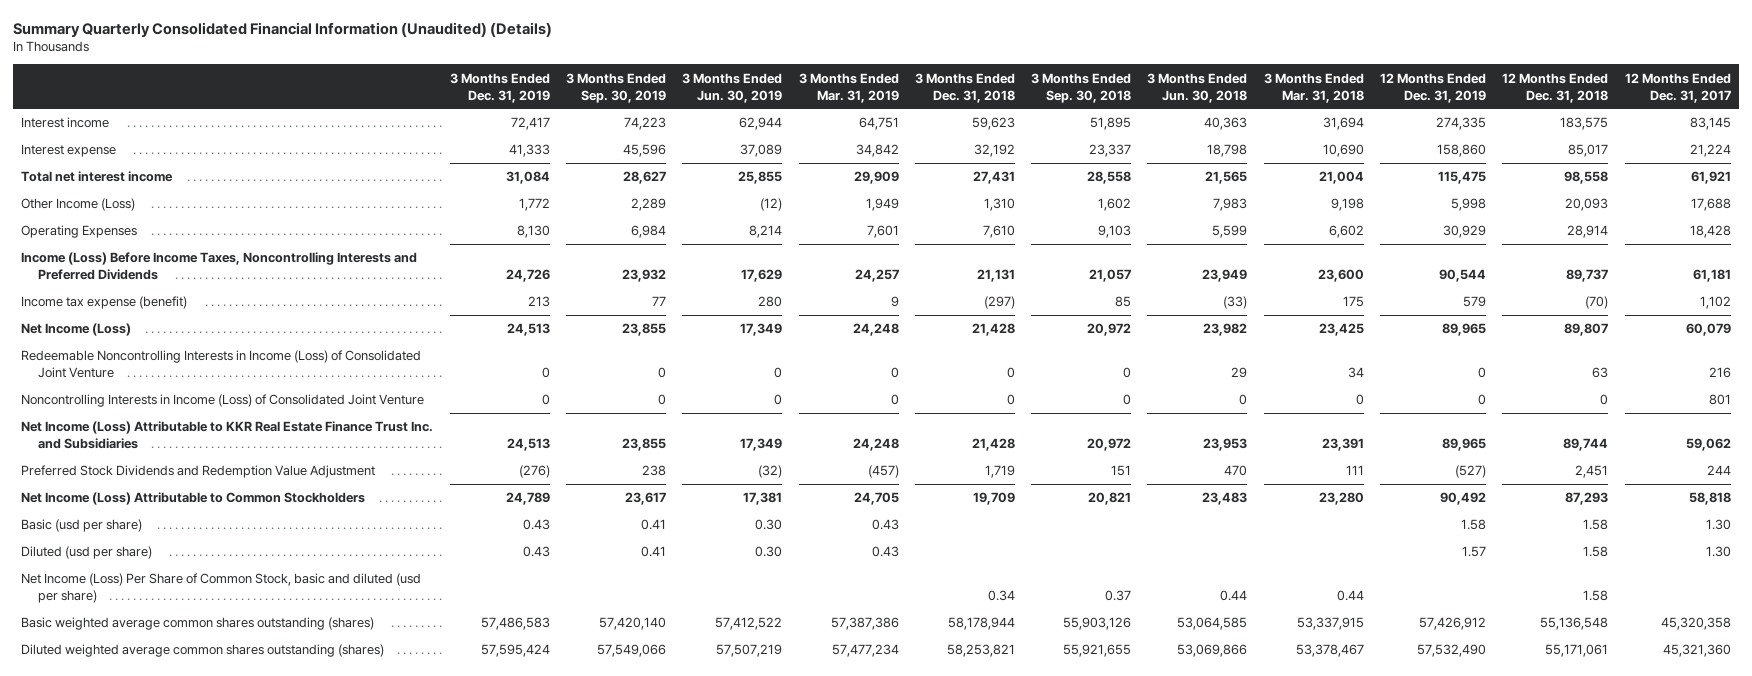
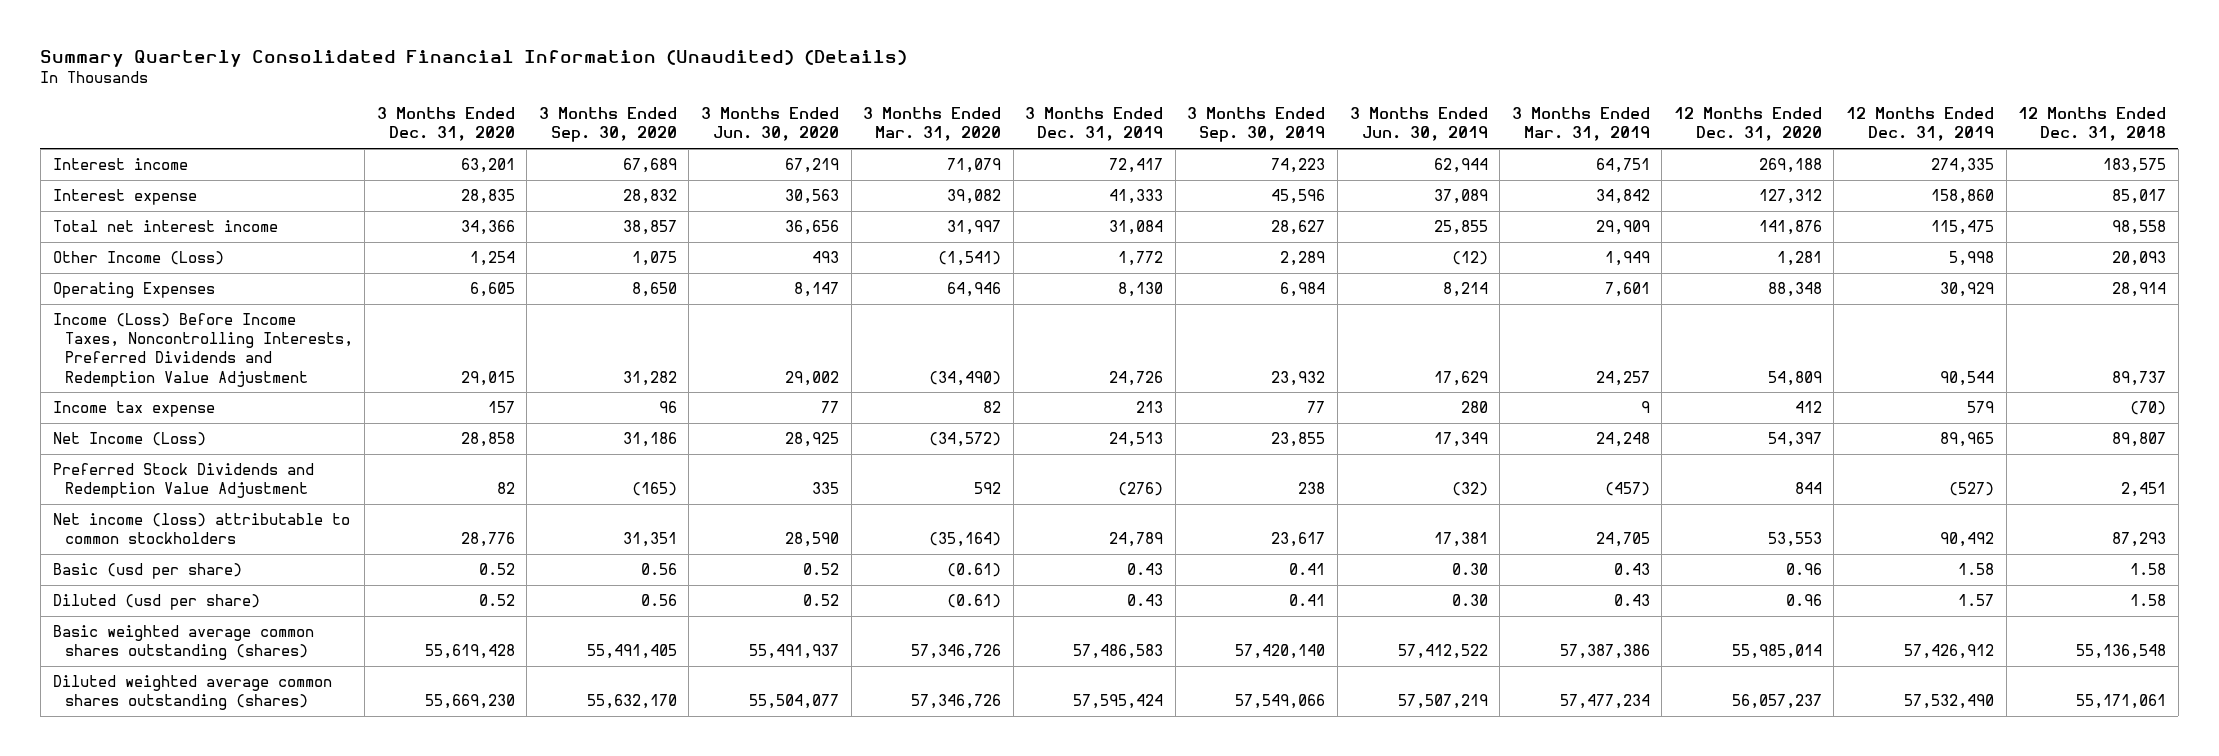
[914,72,1015,103] 3 Months Ended Dec. 31, 2018 -> none
[1031,72,1132,103] 3 Months Ended Sep. 30, 2018 -> none
[1147,72,1248,103] 3 Months Ended Jun. 30, 2018 -> none
[1263,72,1364,103] 3 Months Ended Mar. 31, 2018 -> none
[1624,72,1731,103] 12 Months Ended Dec. 31, 2017 -> none
none -> [376,107,515,142] 3 Months Ended Dec. 31, 2020
none -> [538,107,677,143] 3 Months Ended Sep. 30, 2020
none -> [701,107,840,142] 3 Months Ended Jun. 30, 2020
none -> [863,107,1002,142] 3 Months Ended Mar. 31, 2020
none -> [1673,107,1822,142] 12 Months Ended Dec. 31, 2020
[21,252,418,281] Income (Loss) Before Income Taxes, Noncontrolling Interests and Preferred Dividends -> [52,312,353,387] Income (Loss) Before Income Taxes, Noncontrolling Interests, Preferred Dividends and Redemption Value Adjustment
[21,296,188,310] Income tax expense (benefit) -> [52,400,215,417] Income tax expense
[21,350,422,379] Redeemable Noncontrolling Interests in Income (Loss) of Consolidated Joint Venture -> none
[21,394,425,408] Noncontrolling Interests in Income (Loss) of Consolidated Joint Venture -> none
[21,421,434,450] Net Income (Loss) Attributable to KKR Real Estate Finance Trust Inc. and Subsidiaries -> none
[21,492,366,506] Net Income (Loss) Attributable to Common Stockholders -> [52,512,350,545] Net income (loss) attributable to common stockholders
[21,573,422,604] Net Income (Loss) Per Share of Common Stock, basic and diluted (usd per share) -> none

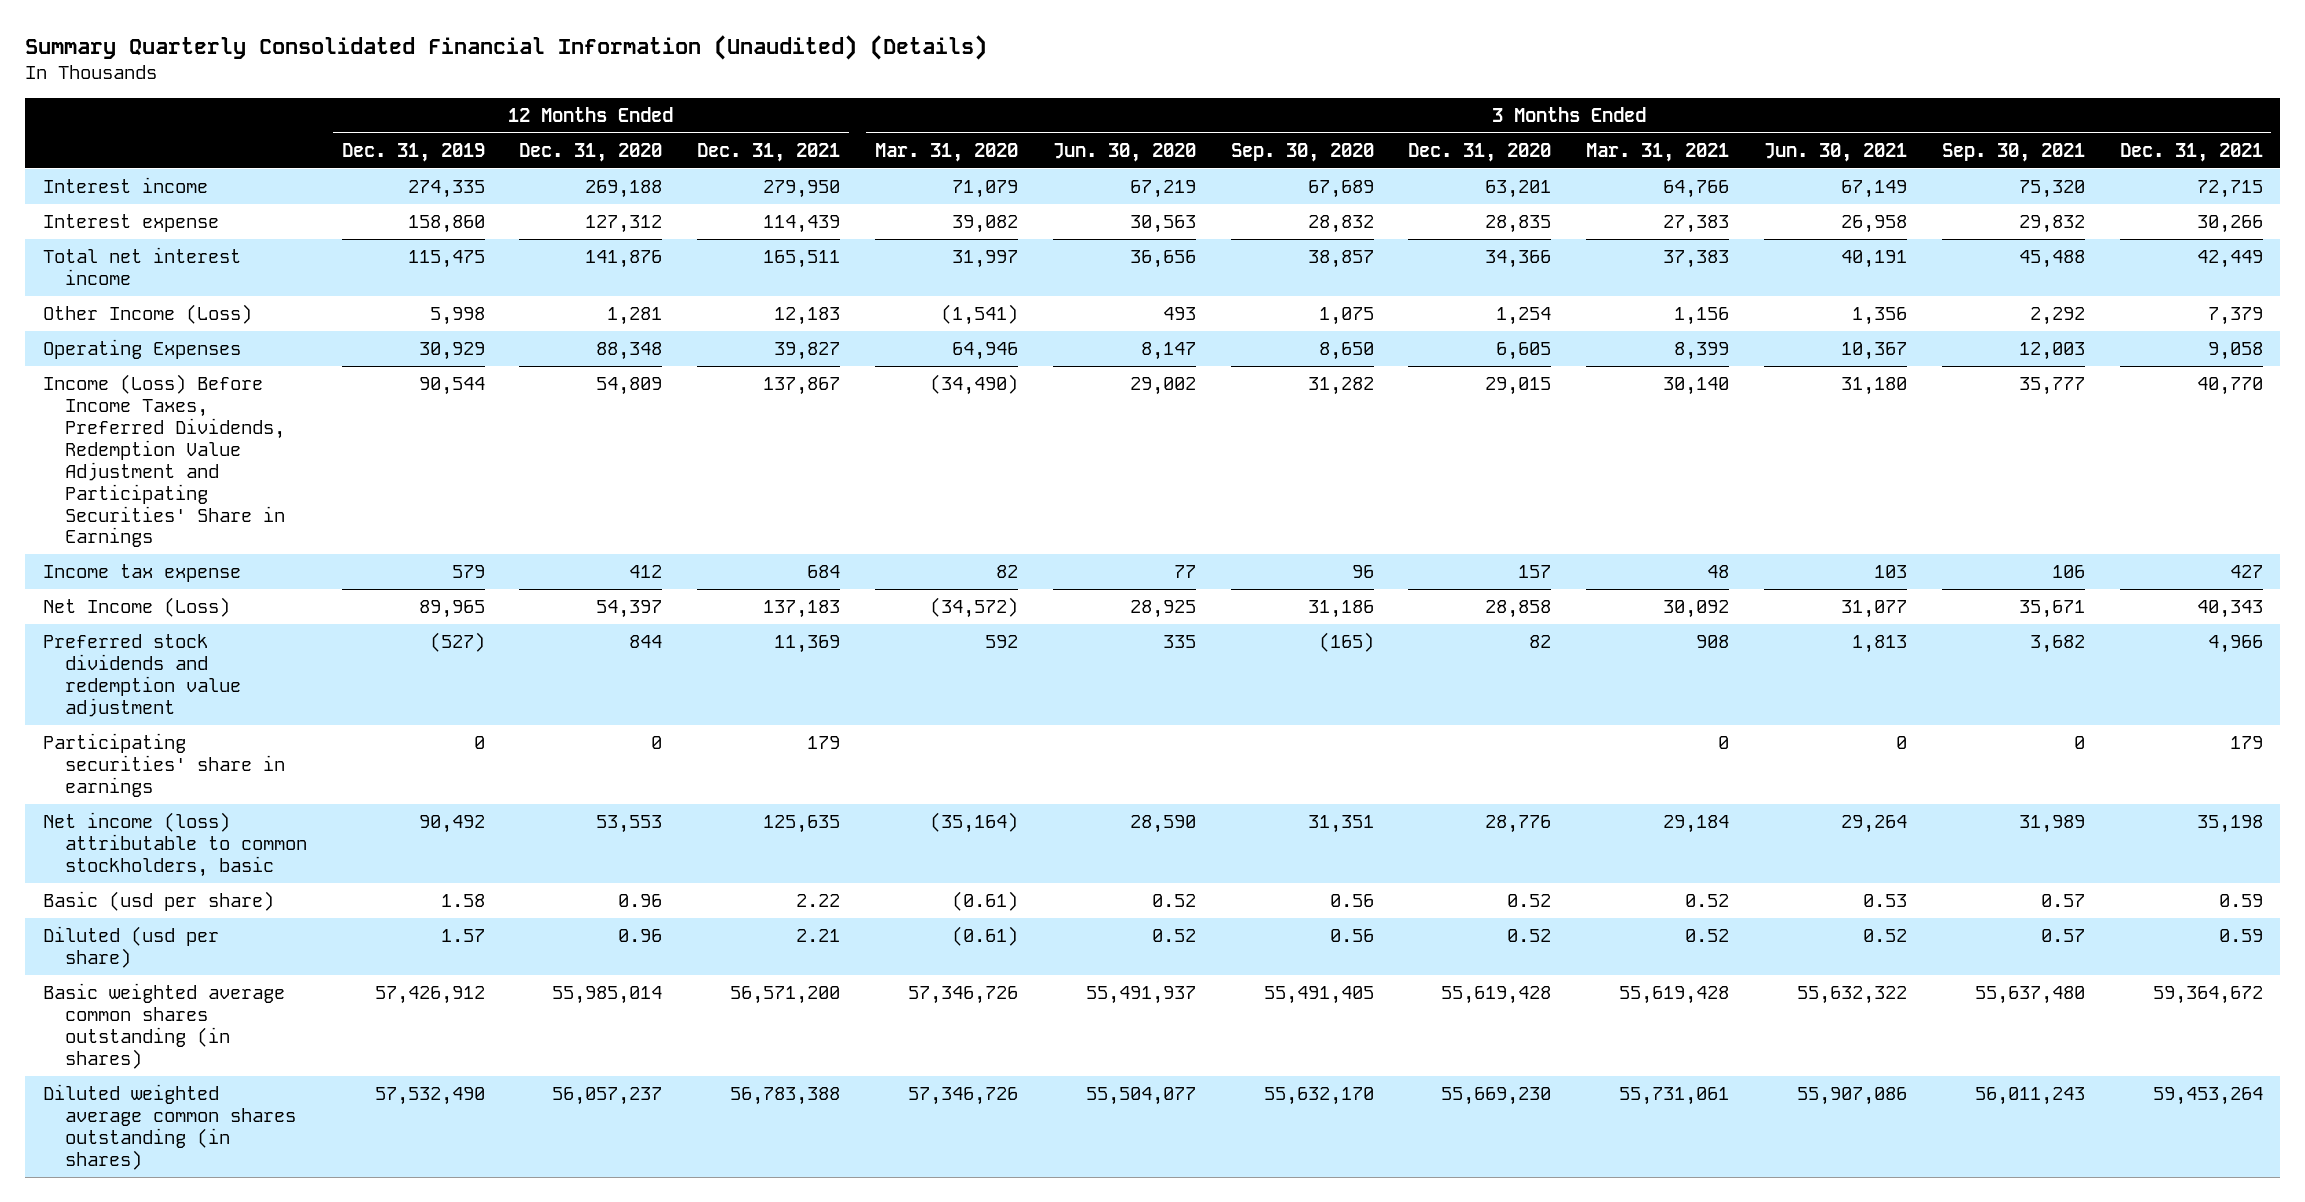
[1025,107,1164,142] 3 Months Ended Dec. 31, 2019 -> none
[1187,107,1326,143] 3 Months Ended Sep. 30, 2019 -> none
[1349,107,1488,142] 3 Months Ended Jun. 30, 2019 -> none
[1511,107,1650,142] 3 Months Ended Mar. 31, 2019 -> none
[2018,107,2167,142] 12 Months Ended Dec. 31, 2018 -> none
none -> [697,142,841,162] Dec. 31, 2021
none -> [1586,142,1730,162] Mar. 31, 2021
none -> [1763,142,1907,162] Jun. 30, 2021
none -> [1941,142,2085,162] Sep. 30, 2021
none -> [2119,142,2263,162] Dec. 31, 2021
[52,312,353,387] Income (Loss) Before Income Taxes, Noncontrolling Interests, Preferred Dividends and Redemption Value Adjustment -> [42,373,285,548] Income (Loss) Before Income Taxes, Preferred Dividends, Redemption Value Adjustment and Participating Securities' Share in Earnings
[52,462,314,499] Preferred Stock Dividends and Redemption Value Adjustment -> [42,633,241,717] Preferred stock dividends and redemption value adjustment
none -> [42,732,285,797] Participating securities' share in earnings
[52,512,350,545] Net income (loss) attributable to common stockholders -> [42,811,307,877] Net income (loss) attributable to common stockholders, basic
[52,624,314,661] Basic weighted average common shares outstanding (shares) -> [42,982,285,1069] Basic weighted average common shares outstanding (in shares)
[52,674,332,711] Diluted weighted average common shares outstanding (shares) -> [42,1083,296,1170] Diluted weighted average common shares outstanding (in shares)

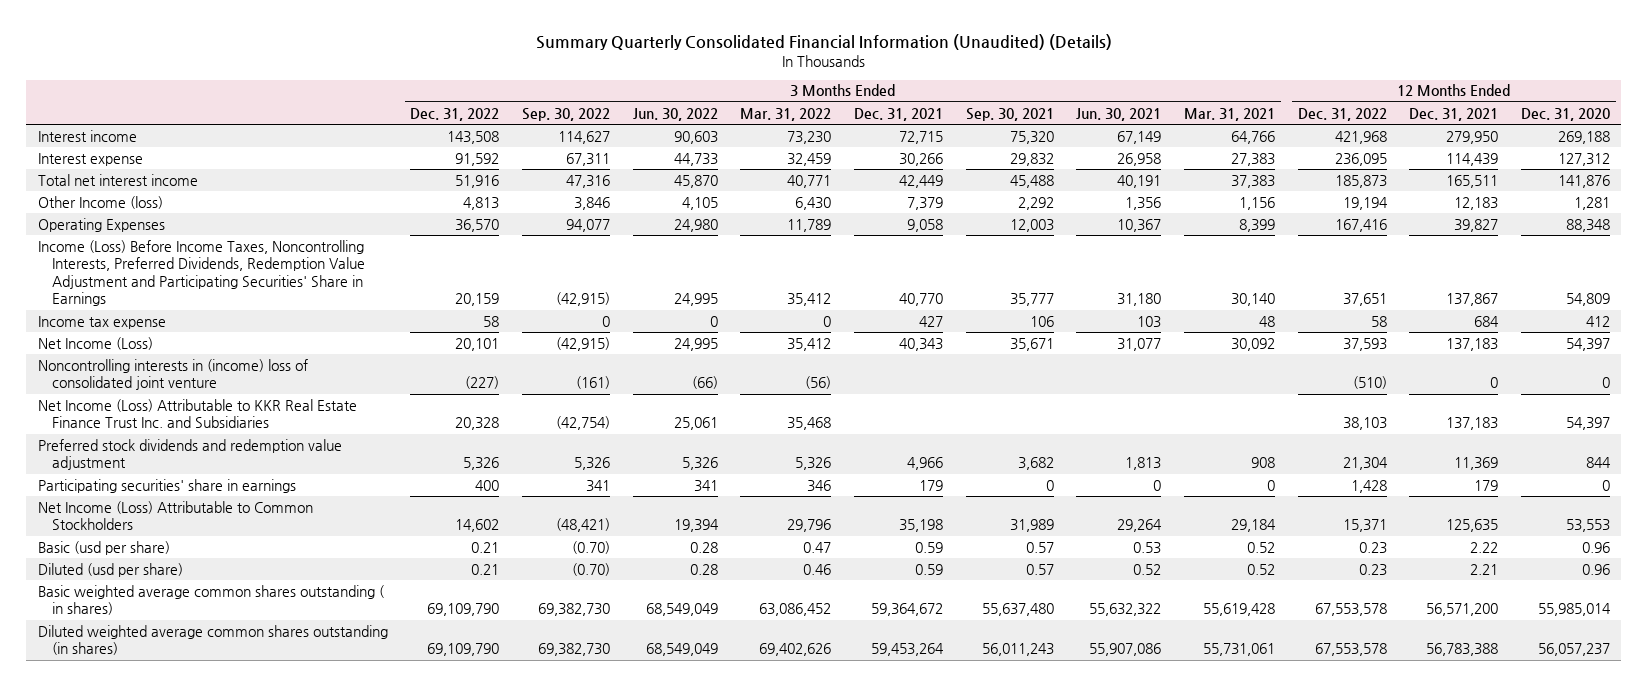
[341,142,485,162] Dec. 31, 2019 -> none
[874,142,1018,162] Mar. 31, 2020 -> none
[1052,142,1196,162] Jun. 30, 2020 -> none
[1230,142,1374,162] Sep. 30, 2020 -> none
[1408,142,1552,162] Dec. 31, 2020 -> none
none -> [410,107,500,121] Dec. 31, 2022
none -> [521,107,610,121] Sep. 30, 2022
none -> [632,107,718,121] Jun. 30, 2022
none -> [740,107,832,121] Mar. 31, 2022
none -> [1297,107,1387,121] Dec. 31, 2022
[42,303,252,324] Other Income (Loss) -> [37,195,163,209] Other Income (loss)
[42,373,285,548] Income (Loss) Before Income Taxes, Preferred Dividends, Redemption Value Adjustment and Participating Securities' Share in Earnings -> [37,239,366,307] Income (Loss) Before Income Taxes, Noncontrolling Interests, Preferred Dividends, Redemption Value Adjustment and Participating Securities' Share in Earnings
none -> [37,358,308,391] Noncontrolling interests in (income) loss of consolidated joint venture
none -> [37,398,357,429] Net Income (Loss) Attributable to KKR Real Estate Finance Trust Inc. and Subsidiaries
[42,811,307,877] Net income (loss) attributable to common stockholders, basic -> [37,500,313,531] Net Income (Loss) Attributable to Common Stockholders
[42,982,285,1069] Basic weighted average common shares outstanding (in shares) -> [37,584,384,616] Basic weighted average common shares outstanding ( in shares)

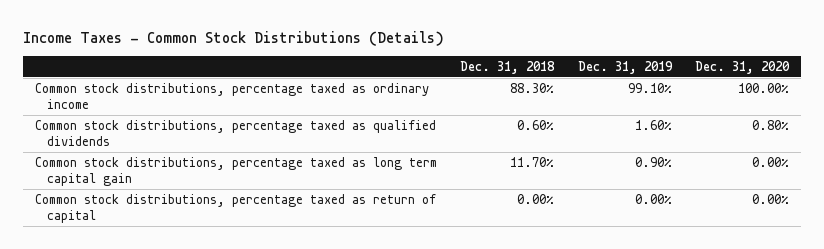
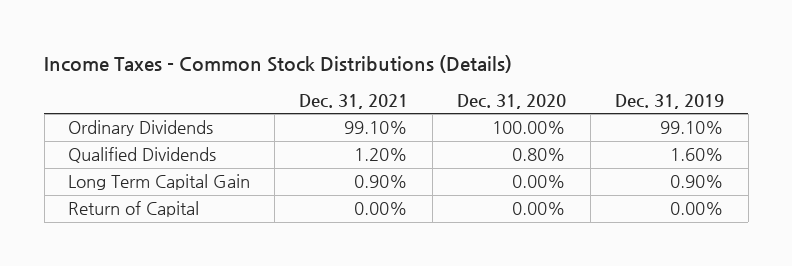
[460,60,556,74] Dec. 31, 2018 -> none
none -> [299,93,409,109] Dec. 31, 2021
[34,82,429,109] Common stock distributions, percentage taxed as ordinary income -> [68,120,214,137] Ordinary Dividends
[34,119,436,146] Common stock distributions, percentage taxed as qualified dividends -> [68,147,217,164] Qualified Dividends
[34,156,437,186] Common stock distributions, percentage taxed as long term capital gain -> [68,174,251,191] Long Term Capital Gain
[34,193,436,223] Common stock distributions, percentage taxed as return of capital -> [68,201,200,218] Return of Capital

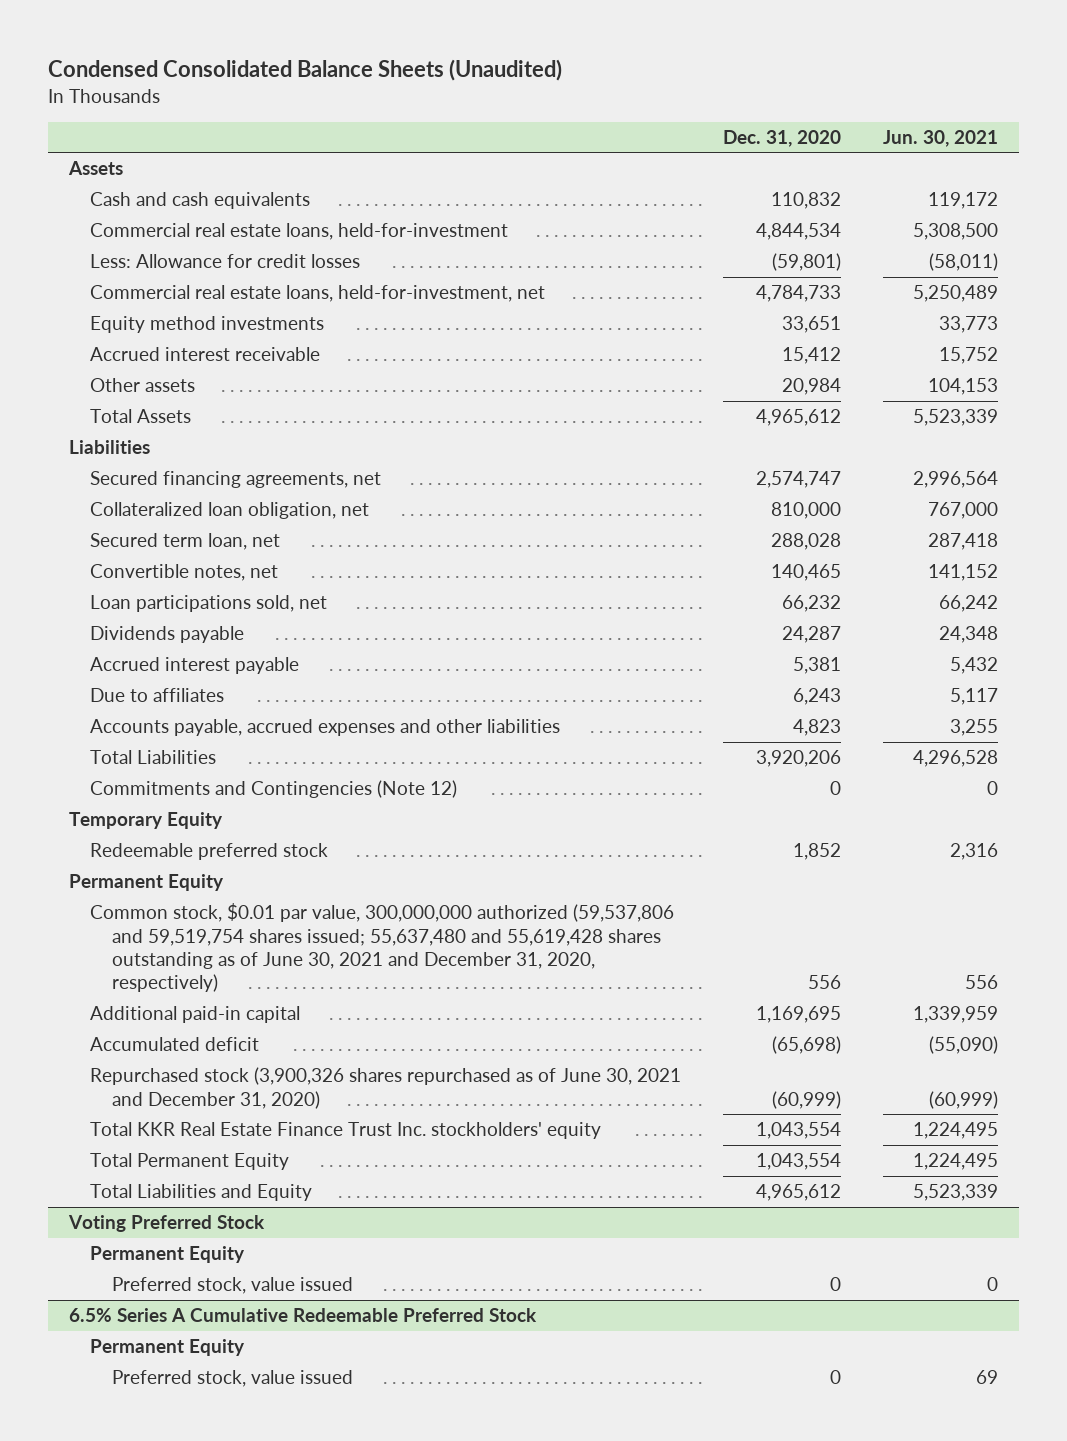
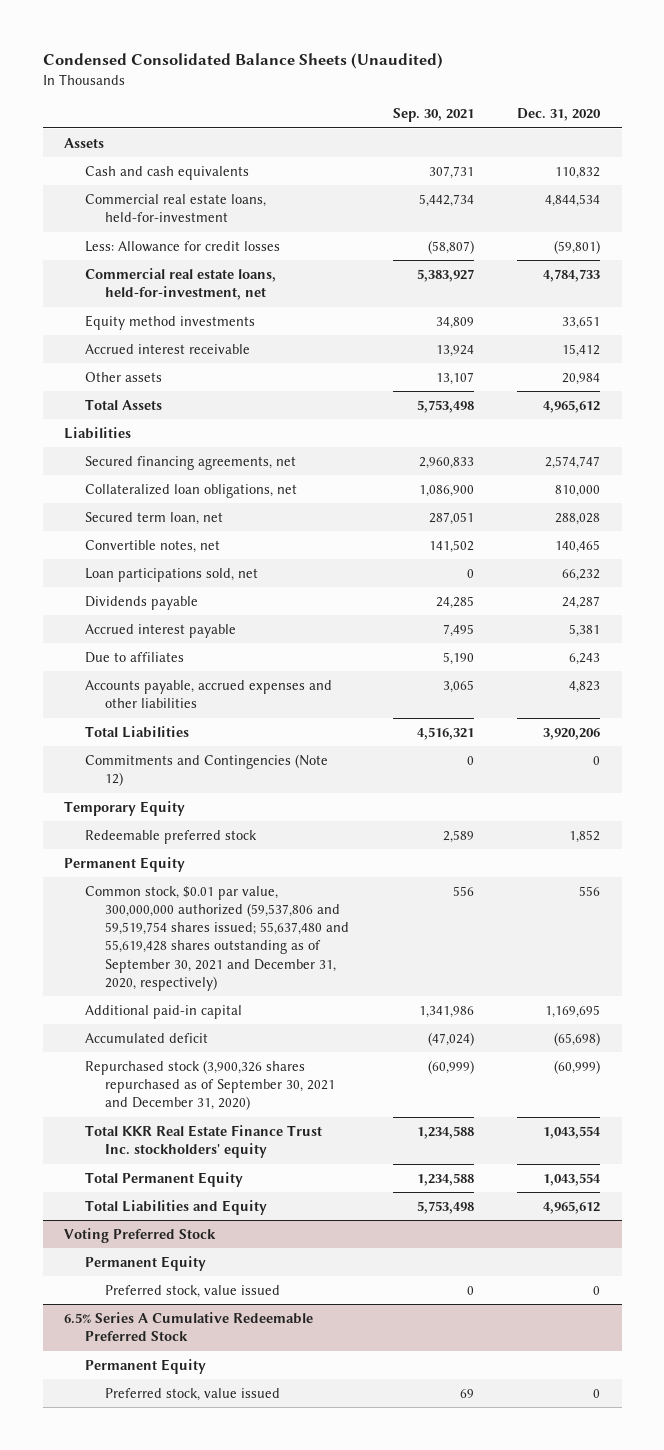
[882,129,998,147] Jun. 30, 2021 -> none
none -> [392,108,474,123] Sep. 30, 2021
[90,502,370,520] Collateralized loan obligation, net -> [84,483,297,498] Collateralized loan obligations, net
[90,903,675,993] Common stock, $0.01 par value, 300,000,000 authorized (59,537,806 and 59,519,754 shares issued; 55,637,480 and 55,619,428 shares outstanding as of June 30, 2021 and December 31, 2020, respectively) -> [84,885,350,991] Common stock, $0.01 par value, 300,000,000 authorized (59,537,806 and 59,519,754 shares issued; 55,637,480 and 55,619,428 shares outstanding as of September 30, 2021 and December 31, 2020, respectively)
[90,1067,682,1109] Repurchased stock (3,900,326 shares repurchased as of June 30, 2021 and December 31, 2020) -> [84,1059,336,1111] Repurchased stock (3,900,326 shares repurchased as of September 30, 2021 and December 31, 2020)

